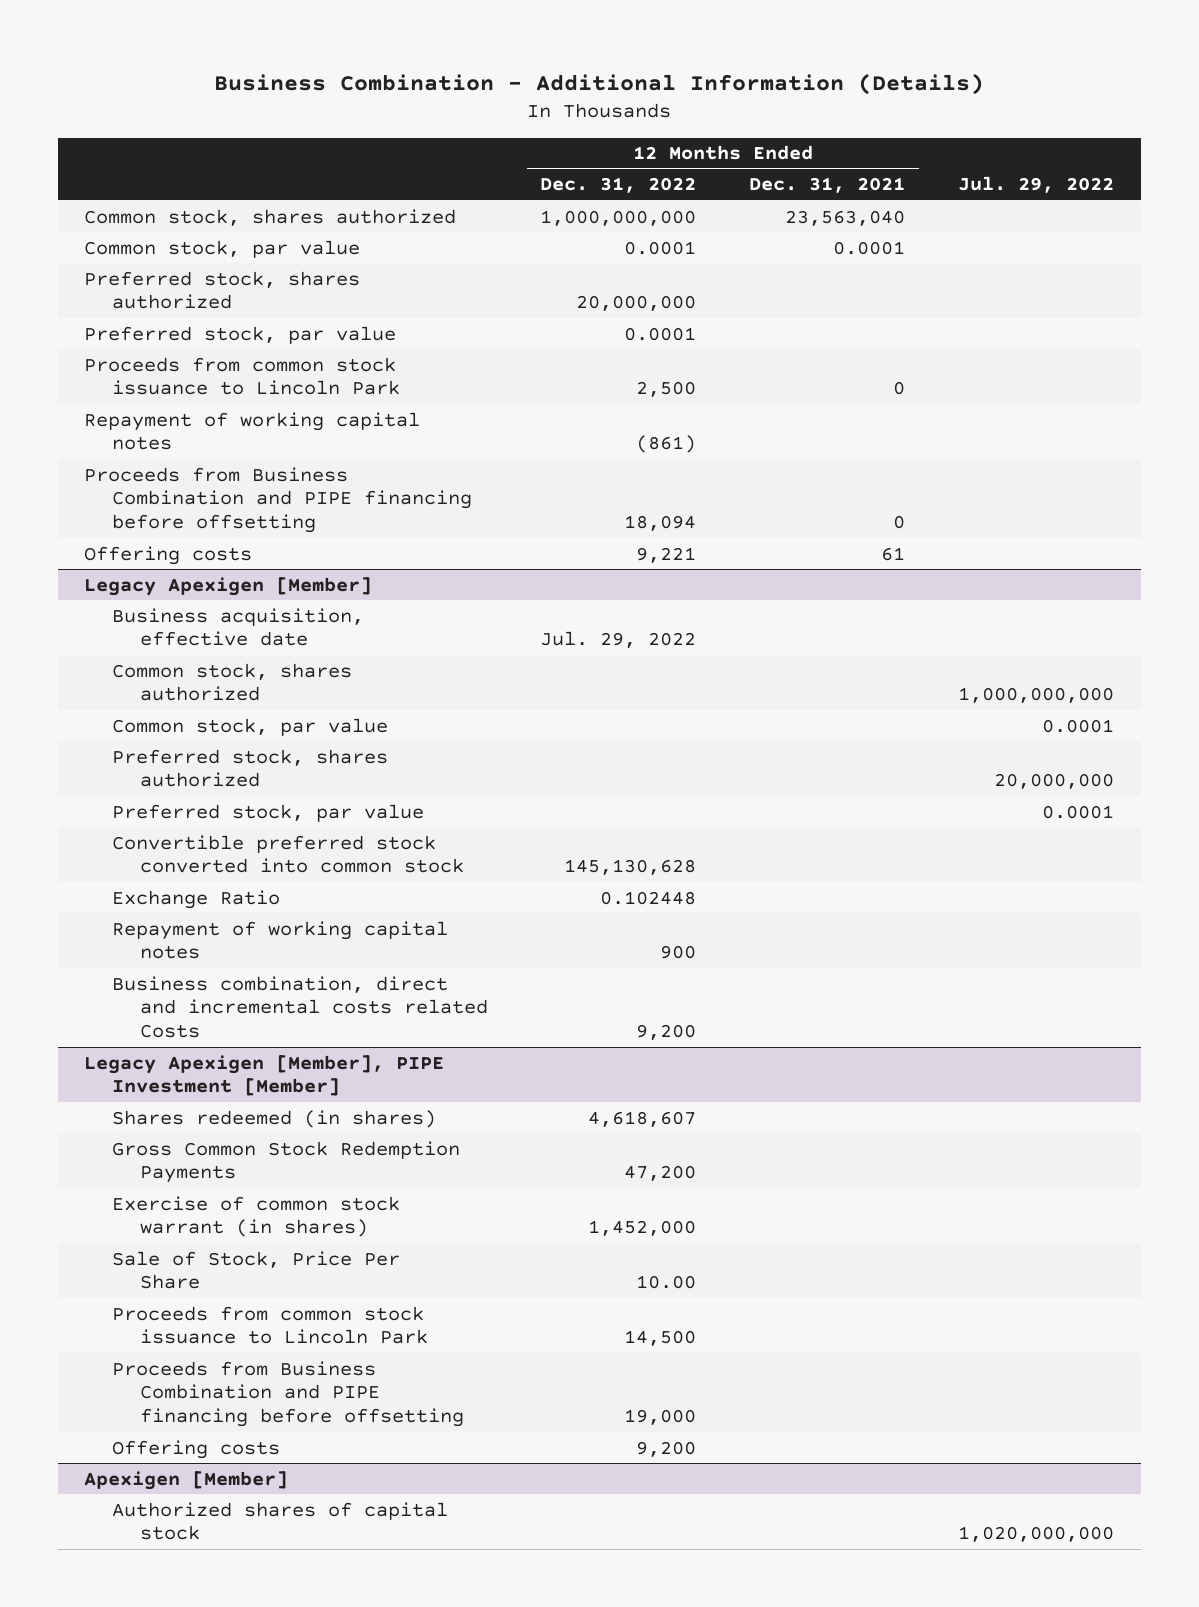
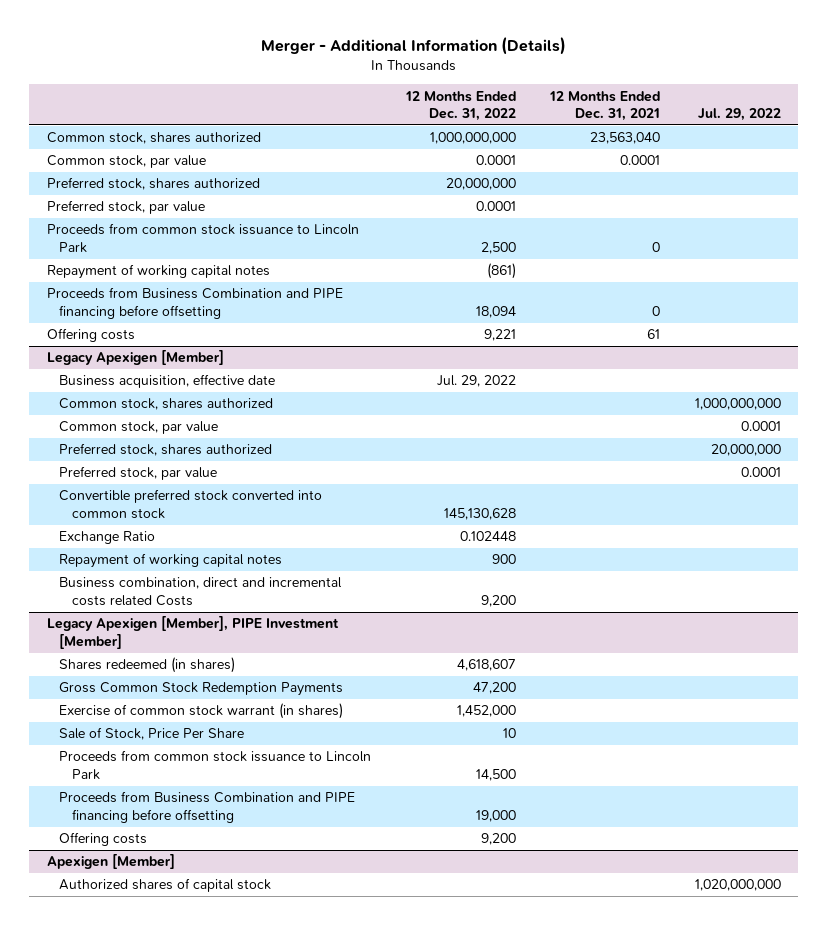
[214,72,985,95] Business Combination - Additional Information (Details) -> [260,37,566,56] Merger - Additional Information (Details)
[636,1275,697,1290] 10.00 -> [502,728,516,739] 10

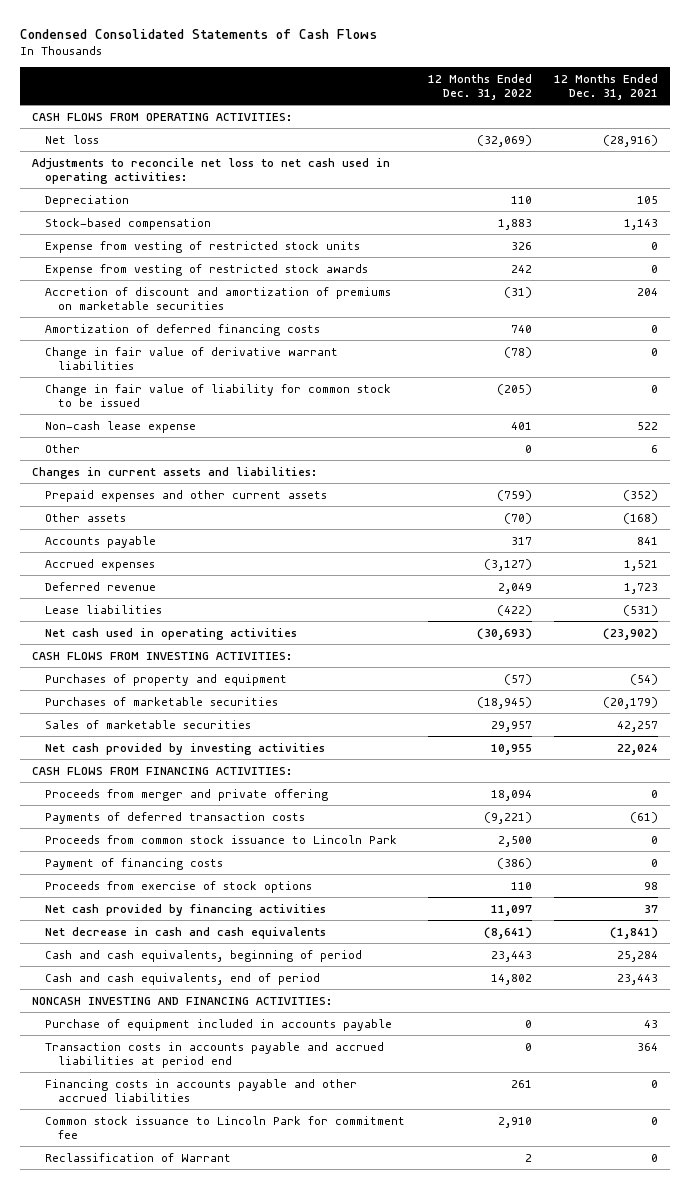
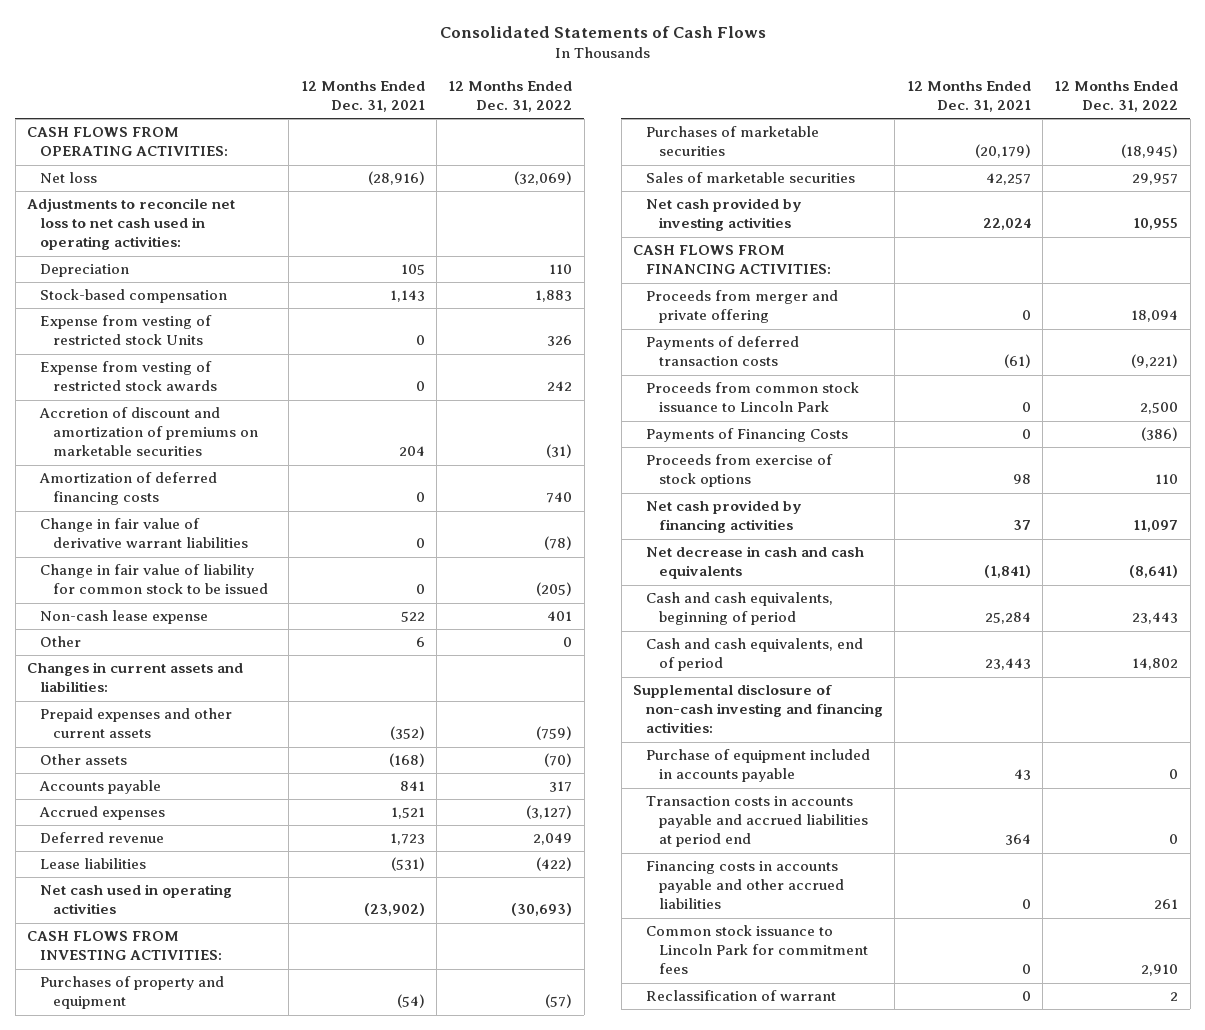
[20,28,378,39] Condensed Consolidated Statements of Cash Flows -> [439,26,766,39] Consolidated Statements of Cash Flows
[44,240,360,253] Expense from vesting of restricted stock units -> [40,315,213,346] Expense from vesting of restricted stock Units
[44,857,223,870] Payment of financing costs -> [646,428,849,443] Payments of Financing Costs
[31,996,332,1005] NONCASH INVESTING AND FINANCING ACTIVITIES: -> [633,684,884,734] Supplemental disclosure of non-cash investing and financing activities:
[44,1115,405,1139] Common stock issuance to Lincoln Park for commitment fee -> [646,925,869,975] Common stock issuance to Lincoln Park for commitment fees
[44,1152,231,1162] Reclassification of Warrant -> [646,990,837,1002] Reclassification of warrant

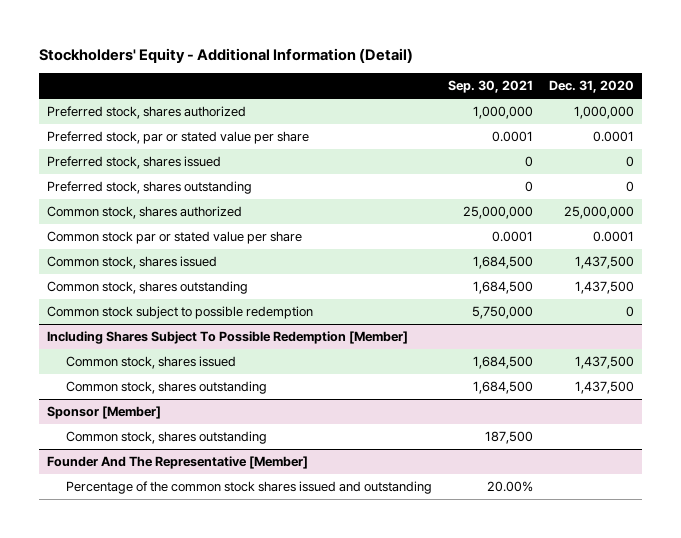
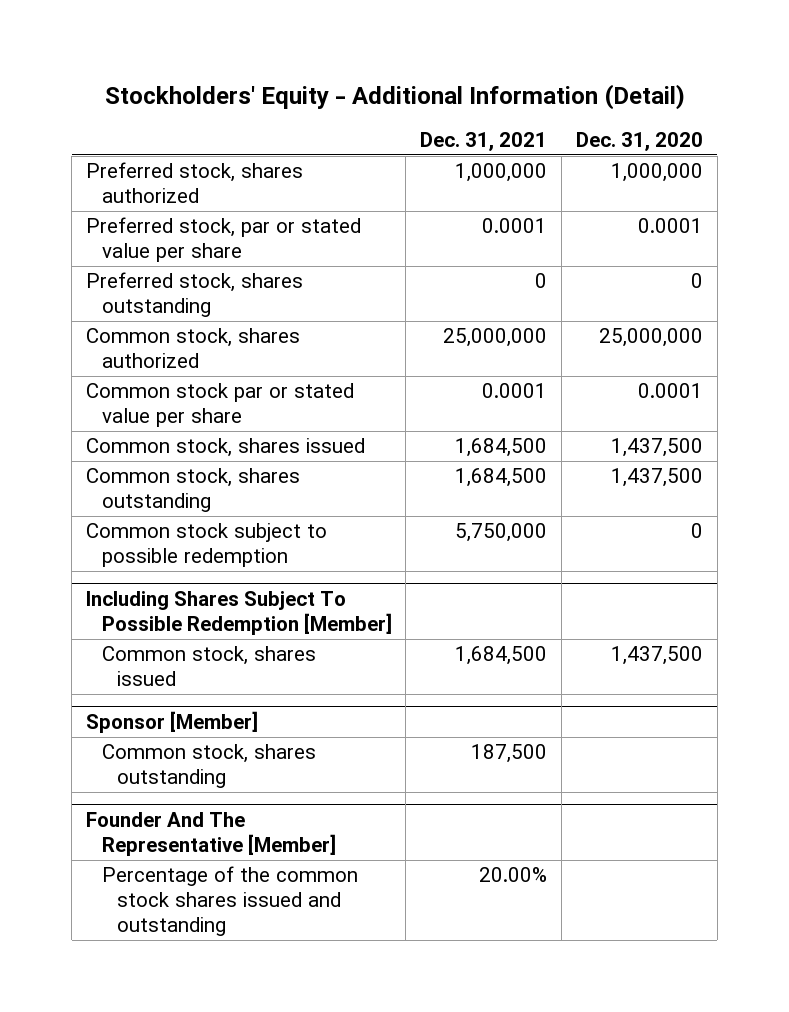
[448,79,534,93] Sep. 30, 2021 -> none
none -> [420,131,548,151] Dec. 31, 2021
[47,156,222,170] Preferred stock, shares issued -> none
[66,381,268,395] Common stock, shares outstanding -> none

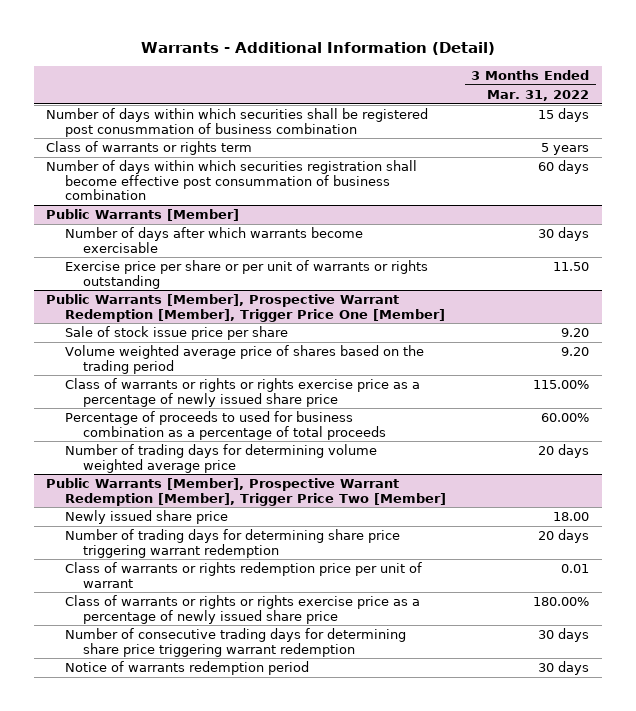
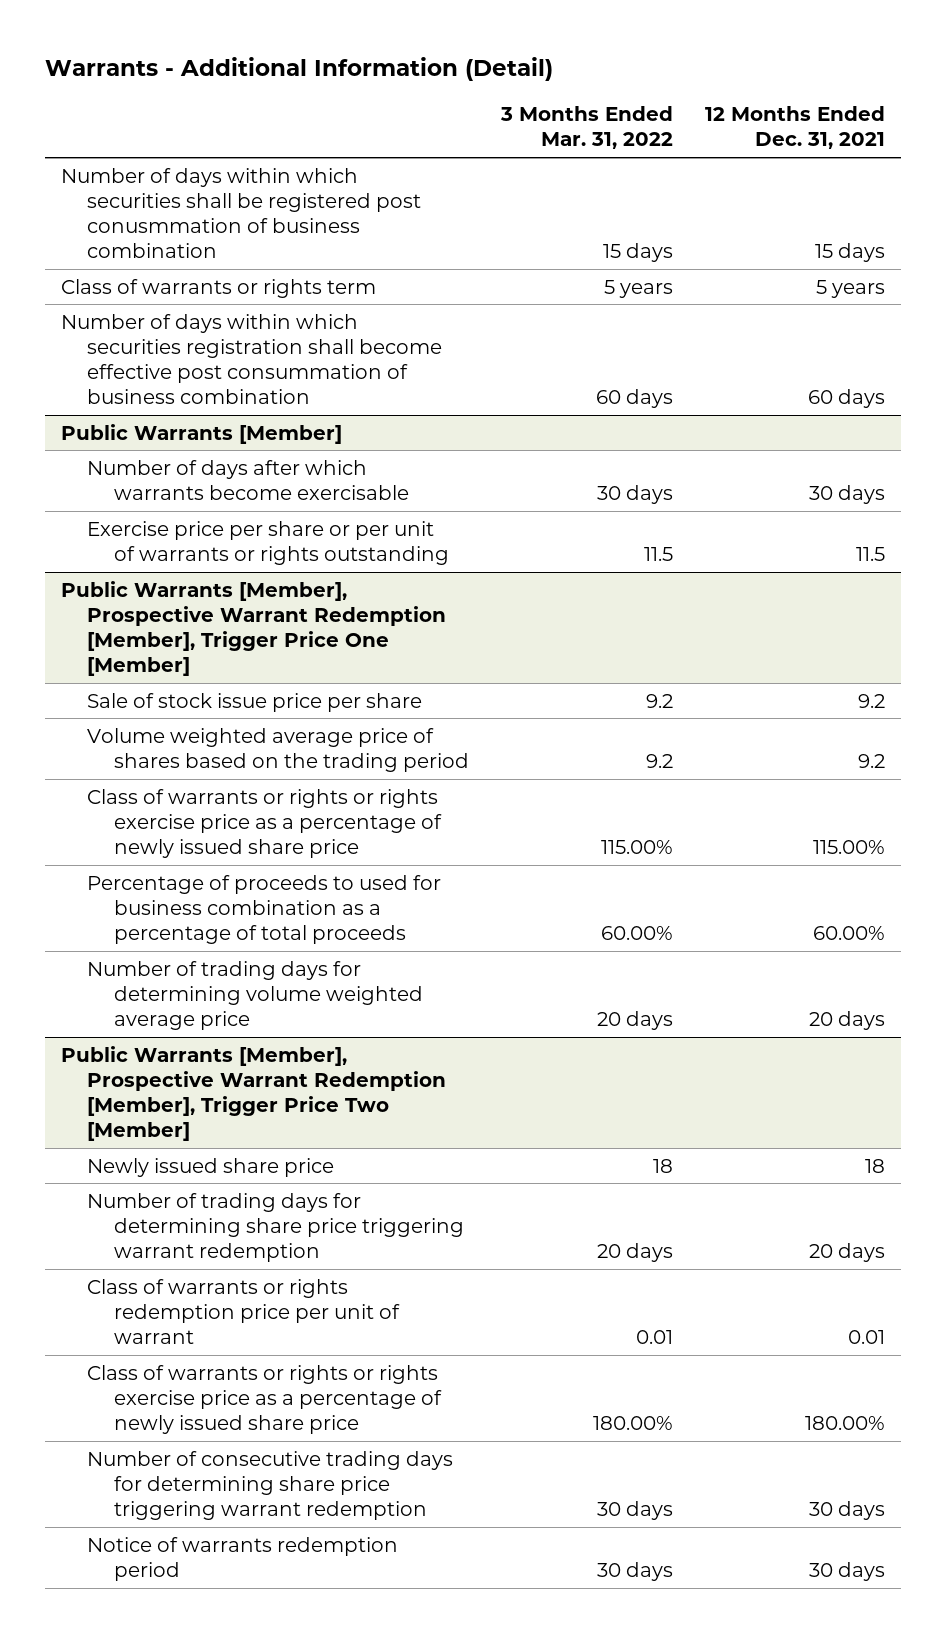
none -> [704,106,885,150] 12 Months Ended Dec. 31, 2021
[553,262,590,272] 11.50 -> [643,546,673,561] 11.5
[561,328,590,338] 9.20 -> [645,693,673,708] 9.2
[561,347,590,357] 9.20 -> [645,753,673,768] 9.2
[553,512,590,522] 18.00 -> [652,1158,673,1173] 18

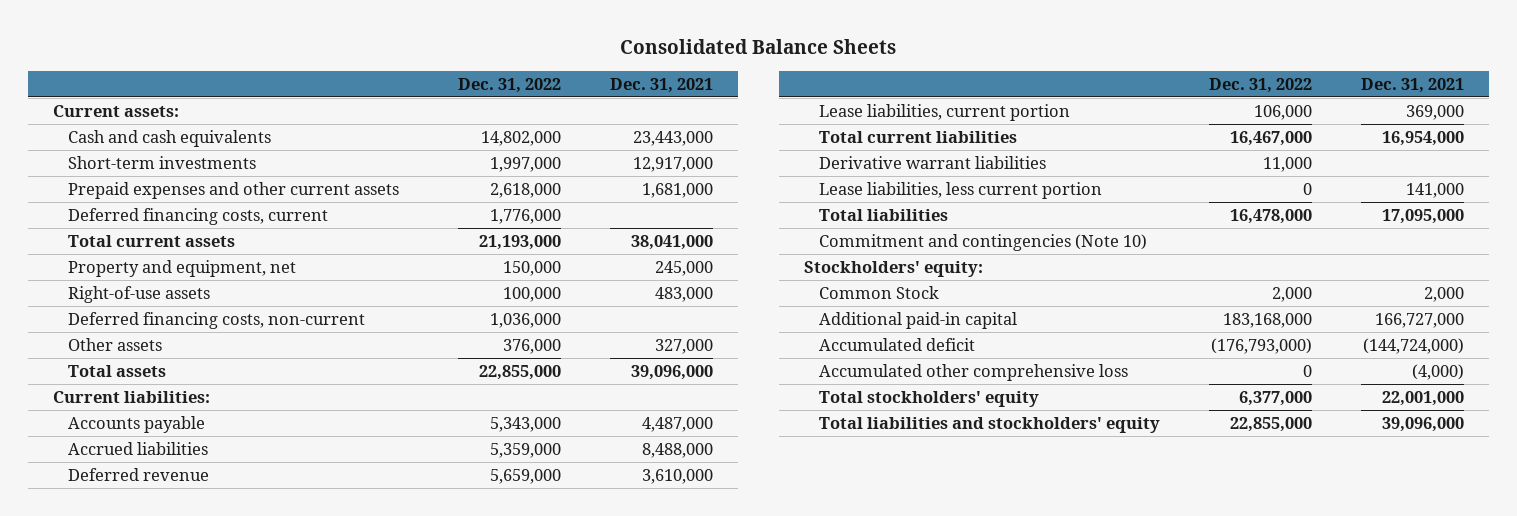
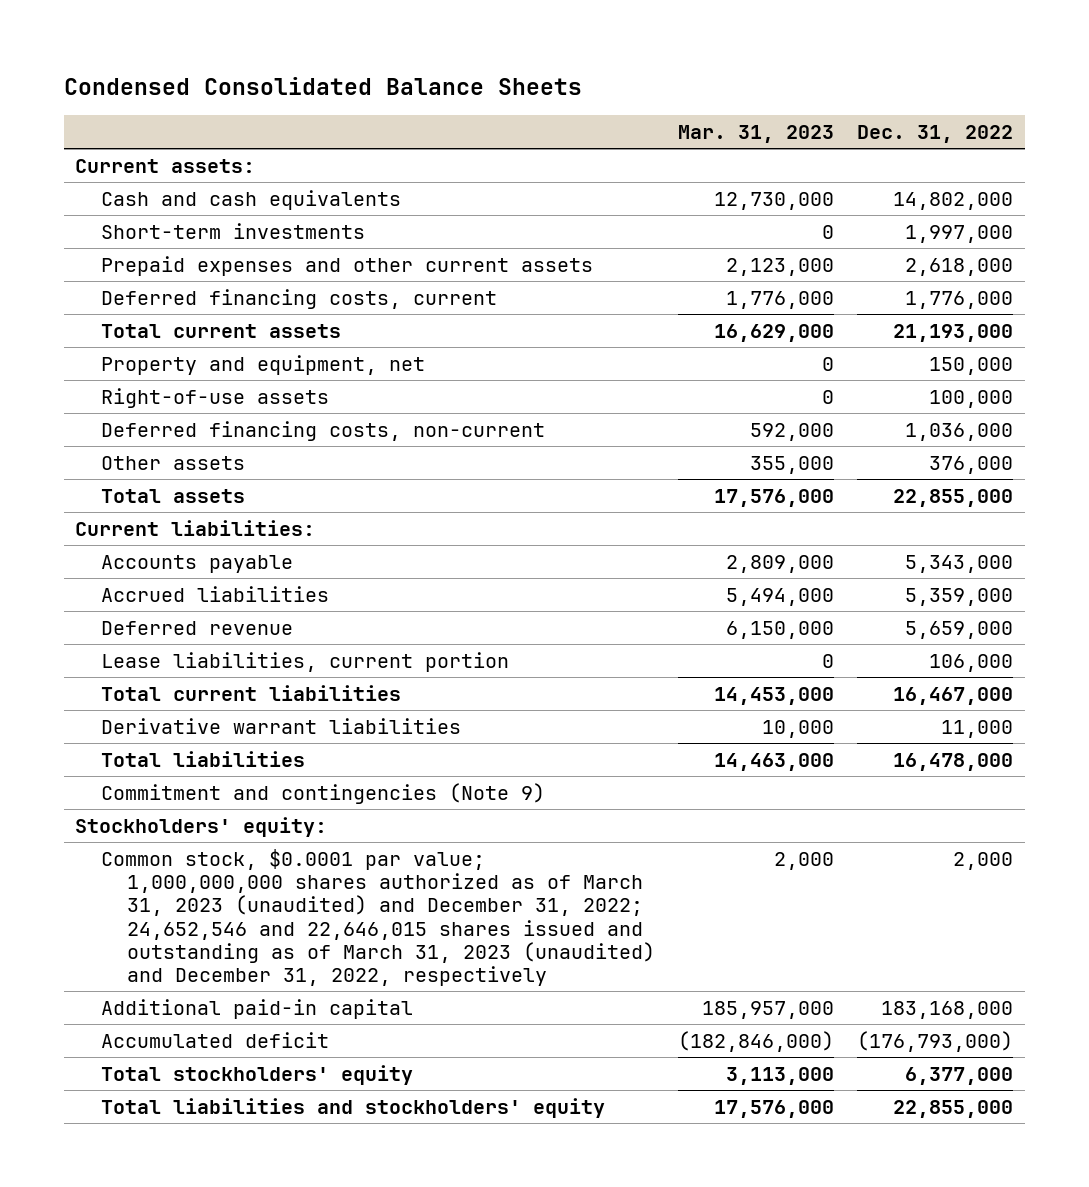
[620,39,897,55] Consolidated Balance Sheets -> [63,77,582,96] Condensed Consolidated Balance Sheets
[610,77,714,93] Dec. 31, 2021 -> none
none -> [678,125,835,144] Mar. 31, 2023
[818,181,1102,199] Lease liabilities, less current portion -> none
[818,233,1147,251] Commitment and contingencies (Note 10) -> [101,782,546,804] Commitment and contingencies (Note 9)
[818,285,939,299] Common Stock -> [101,848,656,987] Common stock, $0.0001 par value; 1,000,000,000 shares authorized as of March 31, 2023 (unaudited) and December 31, 2022; 24,652,546 and 22,646,015 shares issued and outstanding as of March 31, 2023 (unaudited) and December 31, 2022, respectively
[818,363,1128,381] Accumulated other comprehensive loss -> none

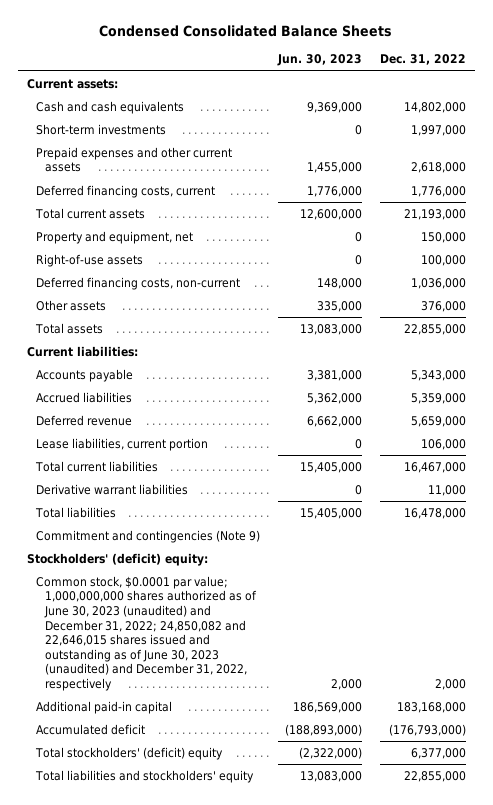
[678,125,835,144] Mar. 31, 2023 -> none
none -> [276,54,362,67] Jun. 30, 2023
[75,816,328,837] Stockholders' equity: -> [26,552,208,566] Stockholders' (deficit) equity:
[101,848,656,987] Common stock, $0.0001 par value; 1,000,000,000 shares authorized as of March 31, 2023 (unaudited) and December 31, 2022; 24,652,546 and 22,646,015 shares issued and outstanding as of March 31, 2023 (unaudited) and December 31, 2022, respectively -> [35,575,258,691] Common stock, $0.0001 par value; 1,000,000,000 shares authorized as of June 30, 2023 (unaudited) and December 31, 2022; 24,850,082 and 22,646,015 shares issued and outstanding as of June 30, 2023 (unaudited) and December 31, 2022, respectively
[101,1064,414,1085] Total stockholders' equity -> [34,746,223,760] Total stockholders' (deficit) equity

